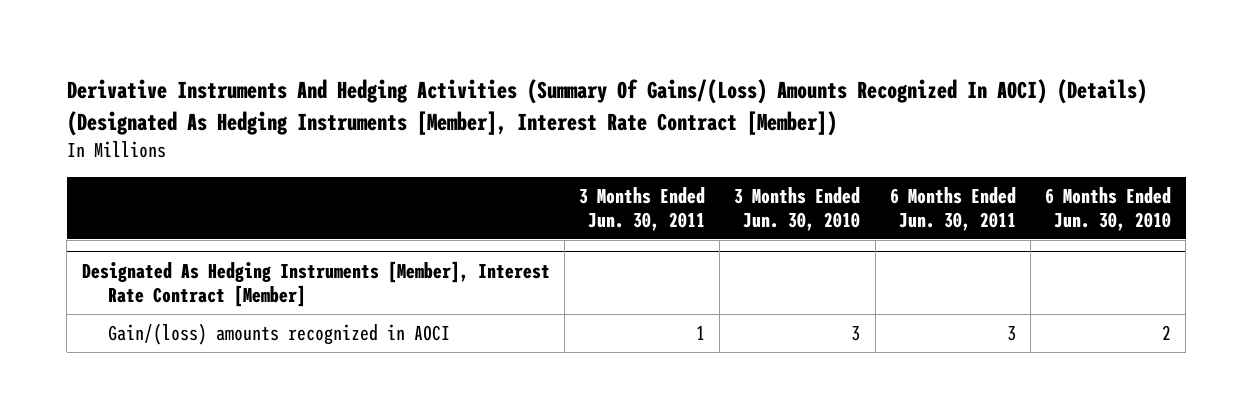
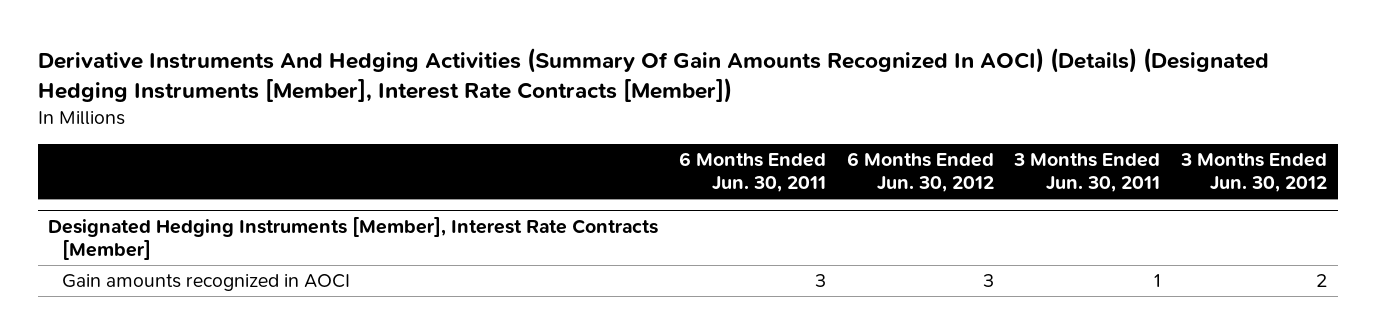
[66,79,1147,136] Derivative Instruments And Hedging Activities (Summary Of Gains/(Loss) Amounts Recognized In AOCI) (Details) (Designated As Hedging Instruments [Member], Interest Rate Contract [Member]) -> [37,47,1269,104] Derivative Instruments And Hedging Activities (Summary Of Gain Amounts Recognized In AOCI) (Details) (Designated Hedging Instruments [Member], Interest Rate Contracts [Member])
[734,187,861,231] 3 Months Ended Jun. 30, 2010 -> none
[1045,187,1172,231] 6 Months Ended Jun. 30, 2010 -> none
none -> [846,152,994,193] 6 Months Ended Jun. 30, 2012
none -> [1180,153,1328,193] 3 Months Ended Jun. 30, 2012
[81,261,550,307] Designated As Hedging Instruments [Member], Interest Rate Contract [Member] -> [48,215,659,260] Designated Hedging Instruments [Member], Interest Rate Contracts [Member]
[107,323,450,346] Gain/(loss) amounts recognized in AOCI -> [62,274,351,292] Gain amounts recognized in AOCI

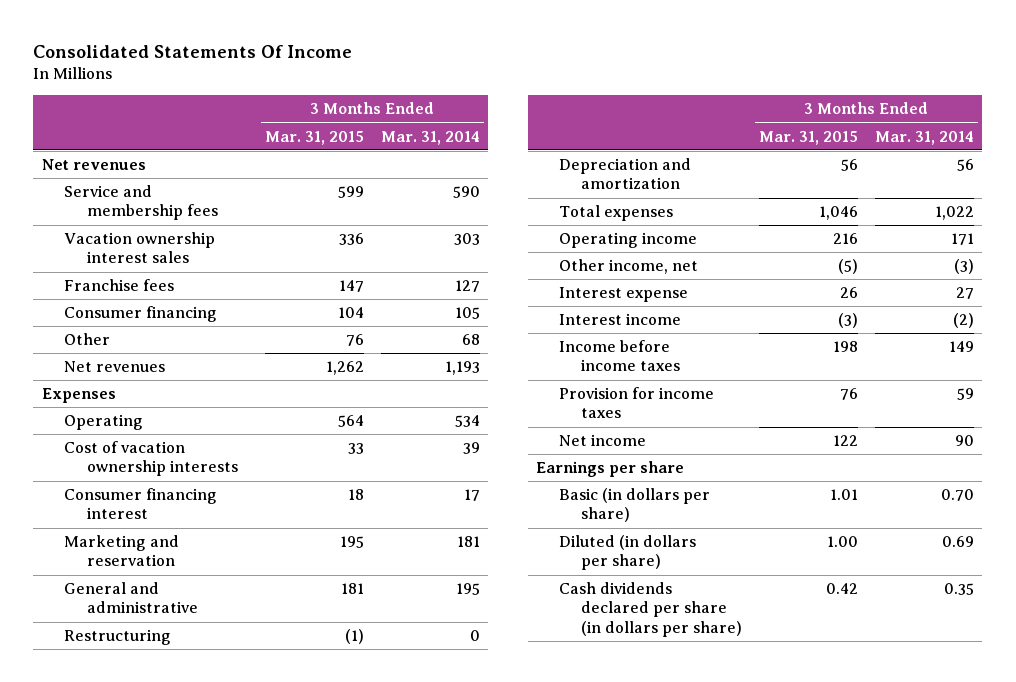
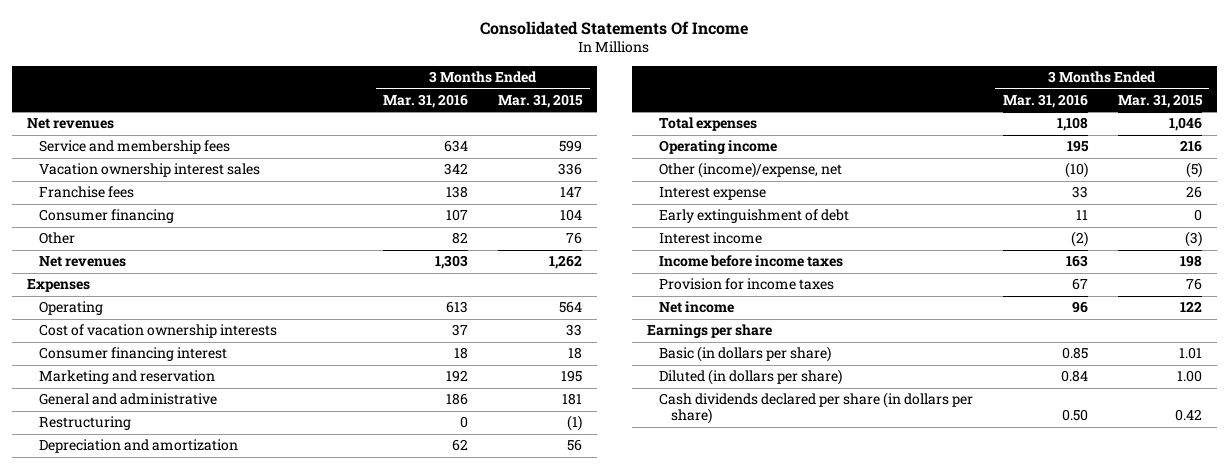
[380,130,480,145] Mar. 31, 2014 -> none
none -> [383,94,469,109] Mar. 31, 2016
[558,259,698,275] Other income, net -> [658,162,842,179] Other (income)/expense, net
none -> [658,209,849,224] Early extinguishment of debt

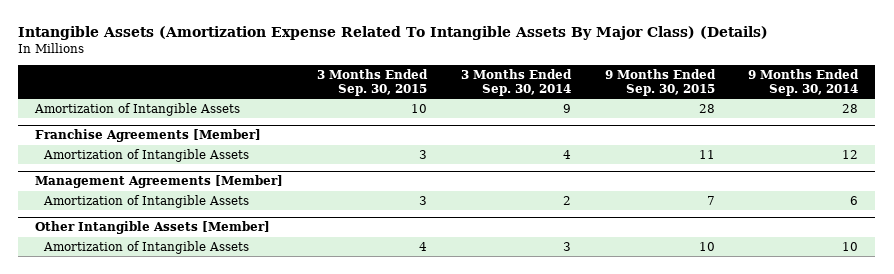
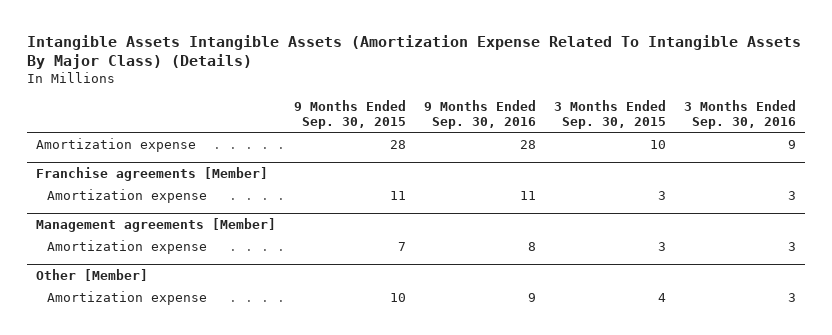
[18,25,769,40] Intangible Assets (Amortization Expense Related To Intangible Assets By Major Class) (Details) -> [27,34,802,70] Intangible Assets Intangible Assets (Amortization Expense Related To Intangible Assets By Major Class) (Details)
[460,68,572,97] 3 Months Ended Sep. 30, 2014 -> none
[748,68,860,97] 9 Months Ended Sep. 30, 2014 -> none
none -> [424,100,537,130] 9 Months Ended Sep. 30, 2016
none -> [684,100,797,130] 3 Months Ended Sep. 30, 2016
[34,102,241,116] Amortization of Intangible Assets -> [36,137,197,152] Amortization expense
[35,129,262,143] Franchise Agreements [Member] -> [36,166,269,181] Franchise agreements [Member]
[42,148,249,162] Amortization of Intangible Assets -> [46,188,207,203] Amortization expense
[35,175,284,189] Management Agreements [Member] -> [36,217,277,232] Management agreements [Member]
[42,194,249,208] Amortization of Intangible Assets -> [46,239,207,254] Amortization expense
[35,221,271,235] Other Intangible Assets [Member] -> [36,268,149,281] Other [Member]
[42,240,249,254] Amortization of Intangible Assets -> [46,290,207,305] Amortization expense

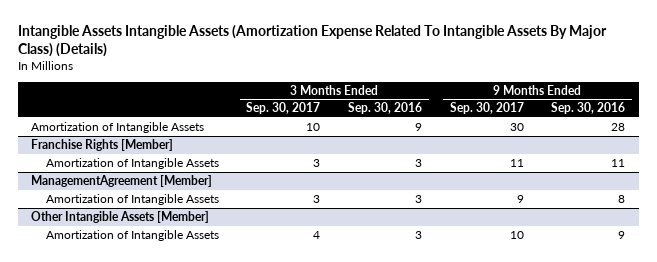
[294,100,407,130] 9 Months Ended Sep. 30, 2015 -> none
[554,100,667,130] 3 Months Ended Sep. 30, 2015 -> none
none -> [246,102,321,115] Sep. 30, 2017
none -> [449,102,524,115] Sep. 30, 2017
[36,137,197,152] Amortization expense -> [31,122,205,134] Amortization of Intangible Assets
[36,166,269,181] Franchise agreements [Member] -> [31,139,174,152] Franchise Rights [Member]
[46,188,207,203] Amortization expense -> [45,158,219,170] Amortization of Intangible Assets
[36,217,277,232] Management agreements [Member] -> [31,175,213,188] ManagementAgreement [Member]
[46,239,207,254] Amortization expense -> [45,194,219,206] Amortization of Intangible Assets
[36,268,149,281] Other [Member] -> [31,211,210,224] Other Intangible Assets [Member]
[46,290,207,305] Amortization expense -> [45,230,219,242] Amortization of Intangible Assets

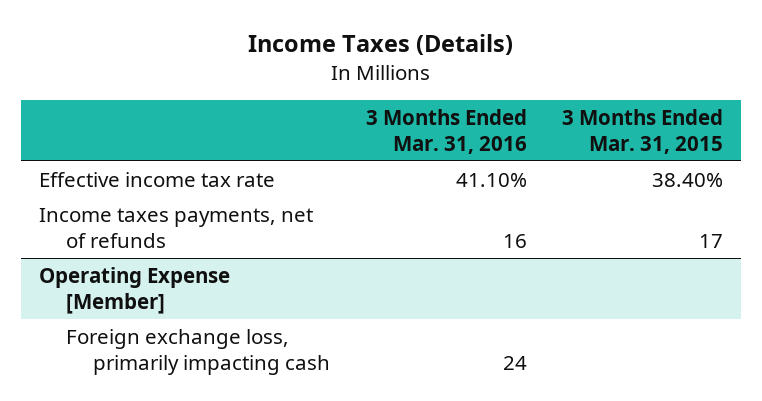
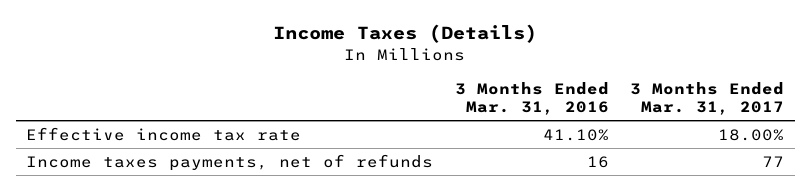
[562,108,724,154] 3 Months Ended Mar. 31, 2015 -> none
none -> [629,81,784,115] 3 Months Ended Mar. 31, 2017
[38,266,230,314] Operating Expense [Member] -> none
[65,328,330,375] Foreign exchange loss, primarily impacting cash -> none

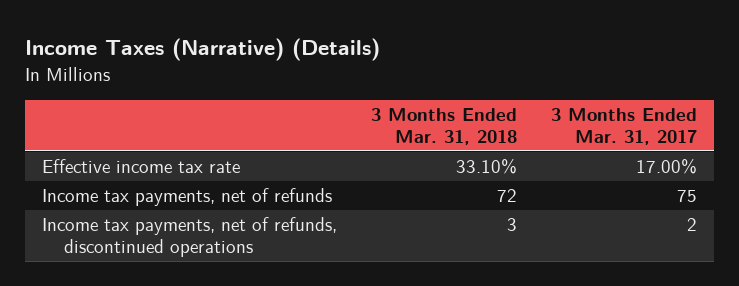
[273,24,538,44] Income Taxes (Details) -> [25,37,381,61] Income Taxes (Narrative) (Details)
[454,81,609,115] 3 Months Ended Mar. 31, 2016 -> none
none -> [371,107,518,146] 3 Months Ended Mar. 31, 2018
[717,128,784,141] 18.00% -> [635,158,697,175] 17.00%
[26,153,434,171] Income taxes payments, net of refunds -> [42,188,333,207] Income tax payments, net of refunds
[761,155,784,167] 77 -> [676,190,697,203] 75
none -> [42,217,338,258] Income tax payments, net of refunds, discontinued operations

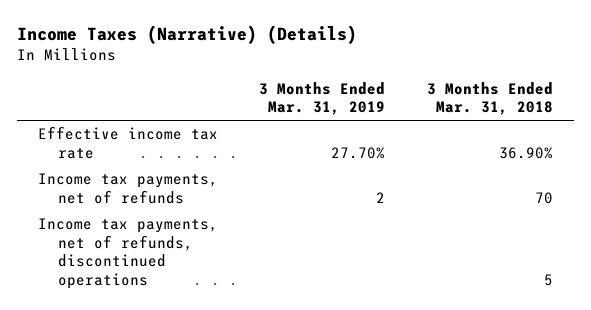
[550,107,697,146] 3 Months Ended Mar. 31, 2017 -> none
none -> [259,81,386,116] 3 Months Ended Mar. 31, 2019
[456,158,518,175] 33.10% -> [499,146,554,159] 36.90%
[497,189,518,203] 72 -> [535,191,554,204] 70
[507,218,518,232] 3 -> [544,273,554,286] 5

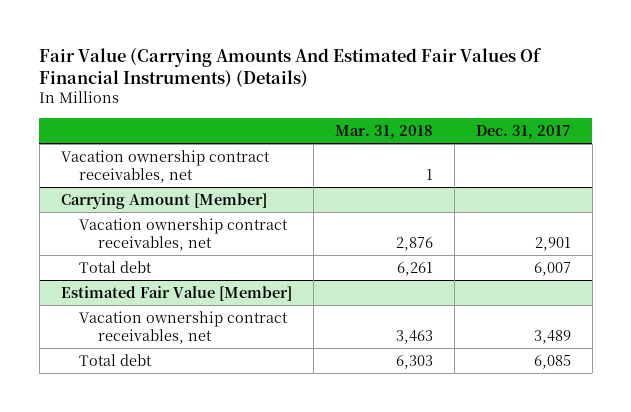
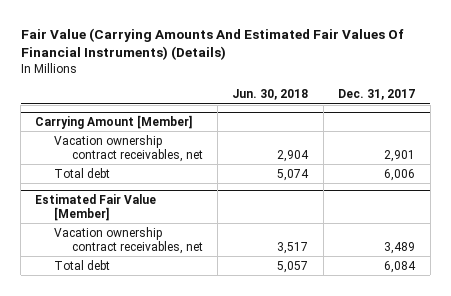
[334,124,433,139] Mar. 31, 2018 -> none
none -> [232,89,309,101] Jun. 30, 2018
[60,149,270,183] Vacation ownership contract receivables, net -> none
[533,261,571,276] 6,007 -> [384,168,416,181] 6,006
[533,354,571,369] 6,085 -> [384,260,417,273] 6,084

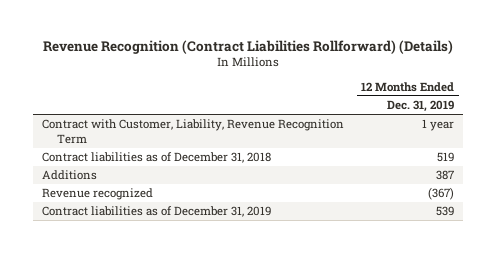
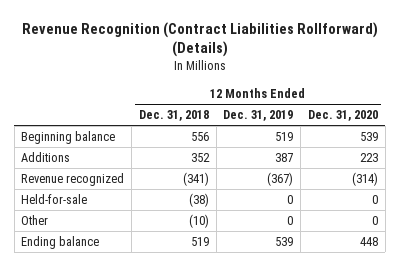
none -> [138,110,209,122] Dec. 31, 2018
none -> [307,110,378,122] Dec. 31, 2020
[41,119,344,145] Contract with Customer, Liability, Revenue Recognition Term -> none
[41,152,271,164] Contract liabilities as of December 31, 2018 -> [21,131,116,145] Beginning balance
none -> [21,194,88,205] Held-for-sale
none -> [21,215,49,226] Other
[41,206,271,218] Contract liabilities as of December 31, 2019 -> [21,236,100,250] Ending balance

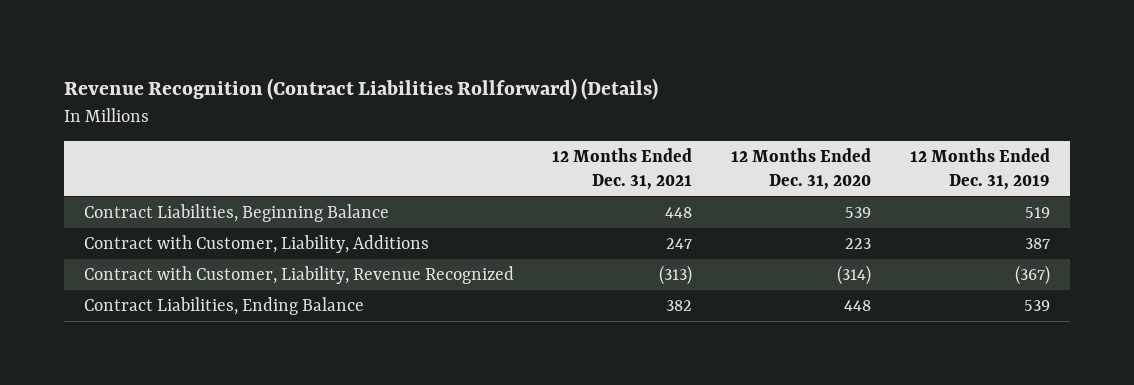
[138,110,209,122] Dec. 31, 2018 -> none
none -> [552,148,693,190] 12 Months Ended Dec. 31, 2021
[21,194,88,205] Held-for-sale -> none
[21,215,49,226] Other -> none
[21,131,116,145] Beginning balance -> [83,204,389,223] Contract Liabilities, Beginning Balance
[21,152,71,163] Additions -> [83,235,429,254] Contract with Customer, Liability, Additions
[21,173,125,187] Revenue recognized -> [83,266,514,285] Contract with Customer, Liability, Revenue Recognized
[21,236,100,250] Ending balance -> [83,297,364,316] Contract Liabilities, Ending Balance

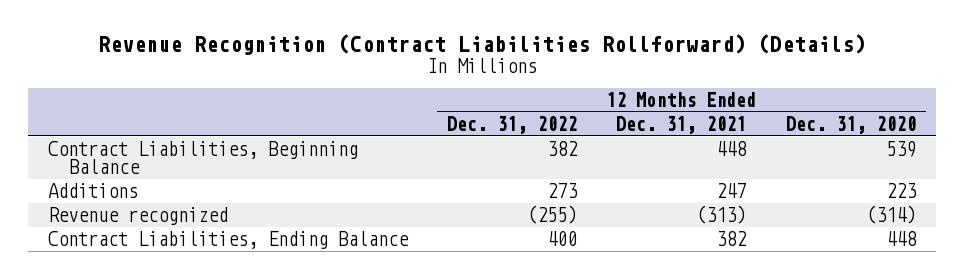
[910,148,1051,190] 12 Months Ended Dec. 31, 2019 -> none
none -> [447,116,578,135] Dec. 31, 2022
[83,235,429,254] Contract with Customer, Liability, Additions -> [47,183,138,199] Additions
[83,266,514,285] Contract with Customer, Liability, Revenue Recognized -> [47,207,228,226] Revenue recognized

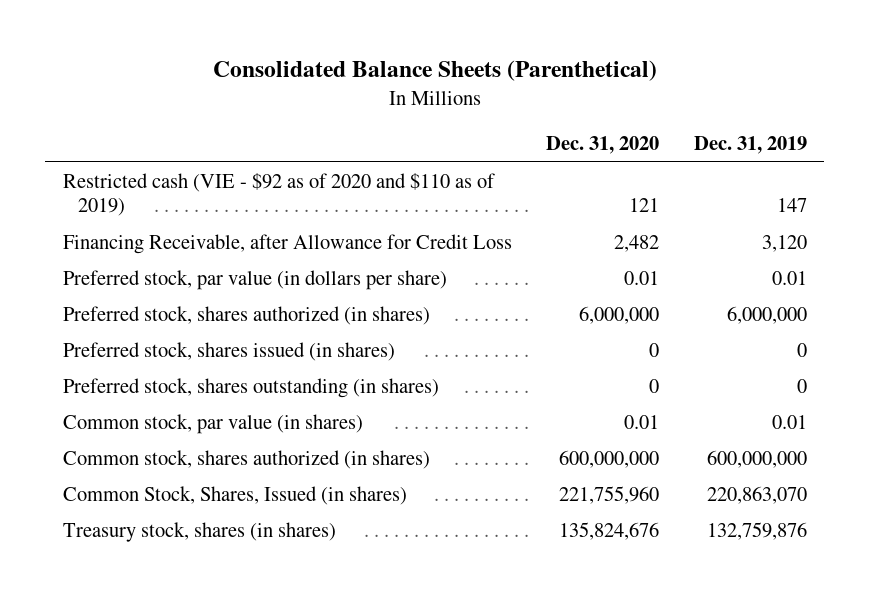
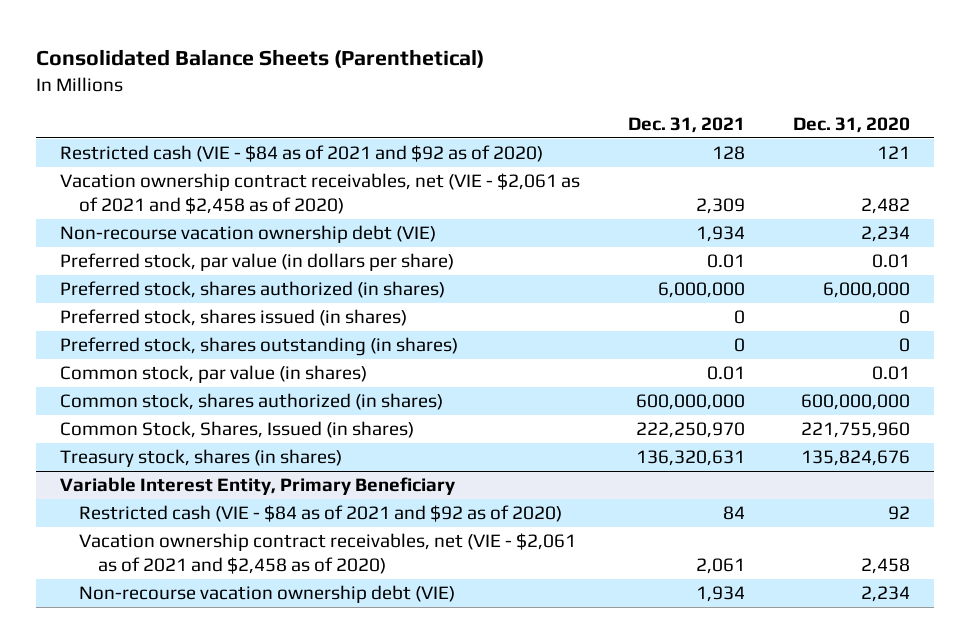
[694,136,808,155] Dec. 31, 2019 -> none
none -> [628,116,746,133] Dec. 31, 2021
[62,172,495,217] Restricted cash (VIE - $92 as of 2020 and $110 as of 2019) -> [60,145,544,163] Restricted cash (VIE - $84 as of 2021 and $92 as of 2020)
[62,233,512,254] Financing Receivable, after Allowance for Credit Loss -> [60,173,581,214] Vacation ownership contract receivables, net (VIE - $2,061 as of 2021 and $2,458 as of 2020)
none -> [60,225,437,244] Non-recourse vacation ownership debt (VIE)
none -> [60,477,456,496] Variable Interest Entity, Primary Beneficiary
none -> [79,505,563,523] Restricted cash (VIE - $84 as of 2021 and $92 as of 2020)
none -> [79,533,577,574] Vacation ownership contract receivables, net (VIE - $2,061 as of 2021 and $2,458 as of 2020)
none -> [79,585,456,604] Non-recourse vacation ownership debt (VIE)

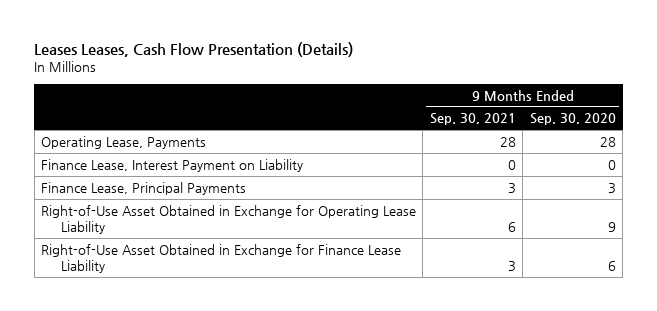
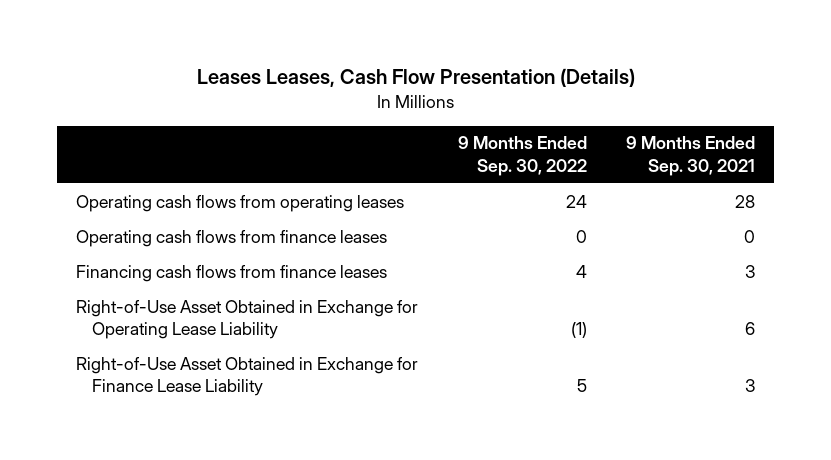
[529,113,616,126] Sep. 30, 2020 -> none
none -> [457,136,587,176] 9 Months Ended Sep. 30, 2022
[41,135,207,149] Operating Lease, Payments -> [76,194,405,212] Operating cash flows from operating leases
[41,158,304,172] Finance Lease, Interest Payment on Liability -> [76,229,388,247] Operating cash flows from finance leases
[41,181,247,195] Finance Lease, Principal Payments -> [76,264,388,282] Financing cash flows from finance leases

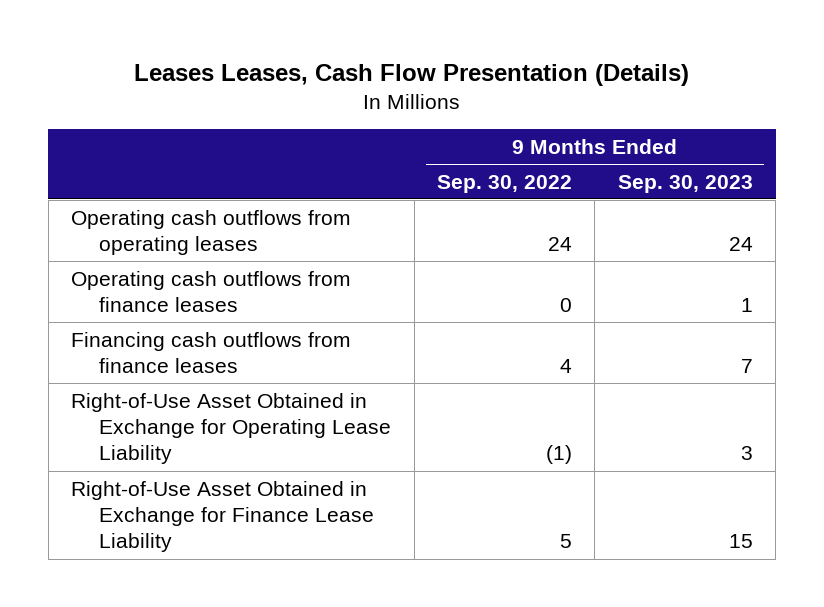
[625,136,755,176] 9 Months Ended Sep. 30, 2021 -> none
none -> [617,174,753,193] Sep. 30, 2023
[76,194,405,212] Operating cash flows from operating leases -> [71,209,352,255] Operating cash outflows from operating leases
[76,229,388,247] Operating cash flows from finance leases -> [71,270,352,312] Operating cash outflows from finance leases
[76,264,388,282] Financing cash flows from finance leases -> [71,331,352,373] Financing cash outflows from finance leases

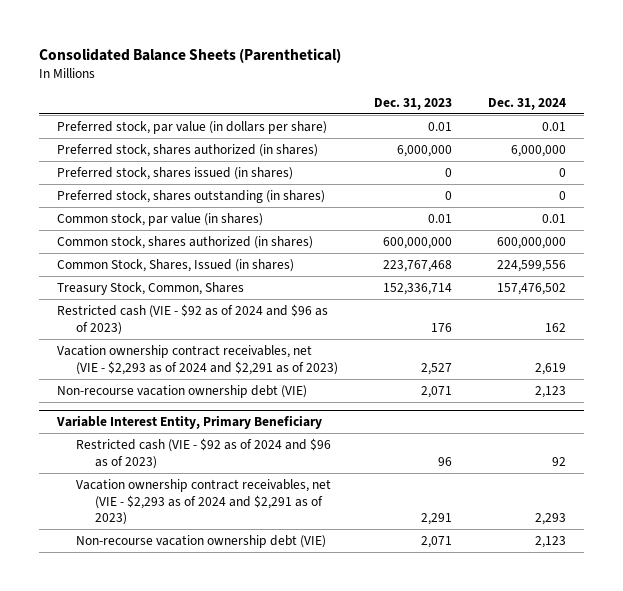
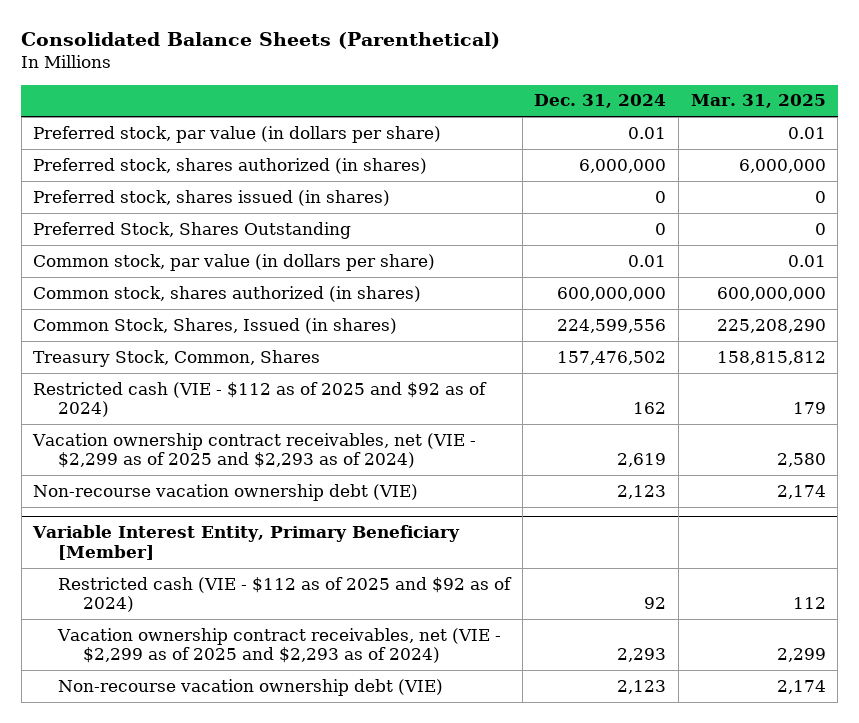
[373,97,452,110] Dec. 31, 2023 -> none
none -> [690,94,826,109] Mar. 31, 2025
[56,189,325,203] Preferred stock, shares outstanding (in shares) -> [33,221,352,239] Preferred Stock, Shares Outstanding
[56,212,263,226] Common stock, par value (in shares) -> [33,253,436,271] Common stock, par value (in dollars per share)
[56,303,328,335] Restricted cash (VIE - $92 as of 2024 and $96 as of 2023) -> [33,381,488,418] Restricted cash (VIE - $112 as of 2025 and $92 as of 2024)
[56,344,338,375] Vacation ownership contract receivables, net (VIE - $2,293 as of 2024 and $2,291 as of 2023) -> [32,432,477,469] Vacation ownership contract receivables, net (VIE - $2,299 as of 2025 and $2,293 as of 2024)
[55,415,322,430] Variable Interest Entity, Primary Beneficiary -> [32,525,461,560] Variable Interest Entity, Primary Beneficiary [Member]
[75,437,331,469] Restricted cash (VIE - $92 as of 2024 and $96 as of 2023) -> [57,576,512,613] Restricted cash (VIE - $112 as of 2025 and $92 as of 2024)
[75,478,331,526] Vacation ownership contract receivables, net (VIE - $2,293 as of 2024 and $2,291 as of 2023) -> [56,627,501,664] Vacation ownership contract receivables, net (VIE - $2,299 as of 2025 and $2,293 as of 2024)

